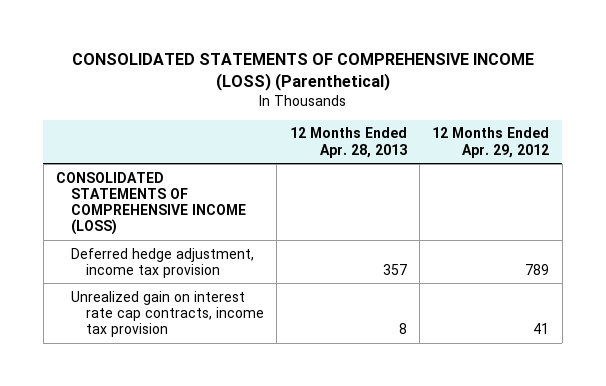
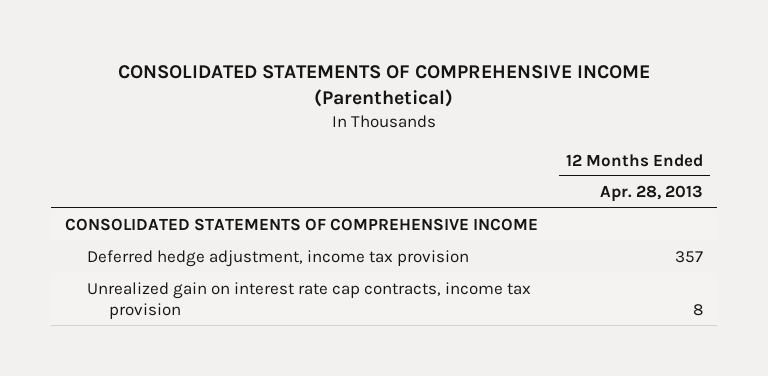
[71,53,534,91] CONSOLIDATED STATEMENTS OF COMPREHENSIVE INCOME (LOSS) (Parenthetical) -> [118,64,651,108] CONSOLIDATED STATEMENTS OF COMPREHENSIVE INCOME (Parenthetical)
[432,127,550,158] 12 Months Ended Apr. 29, 2012 -> none
[56,171,247,236] CONSOLIDATED STATEMENTS OF COMPREHENSIVE INCOME (LOSS) -> [65,218,539,232] CONSOLIDATED STATEMENTS OF COMPREHENSIVE INCOME

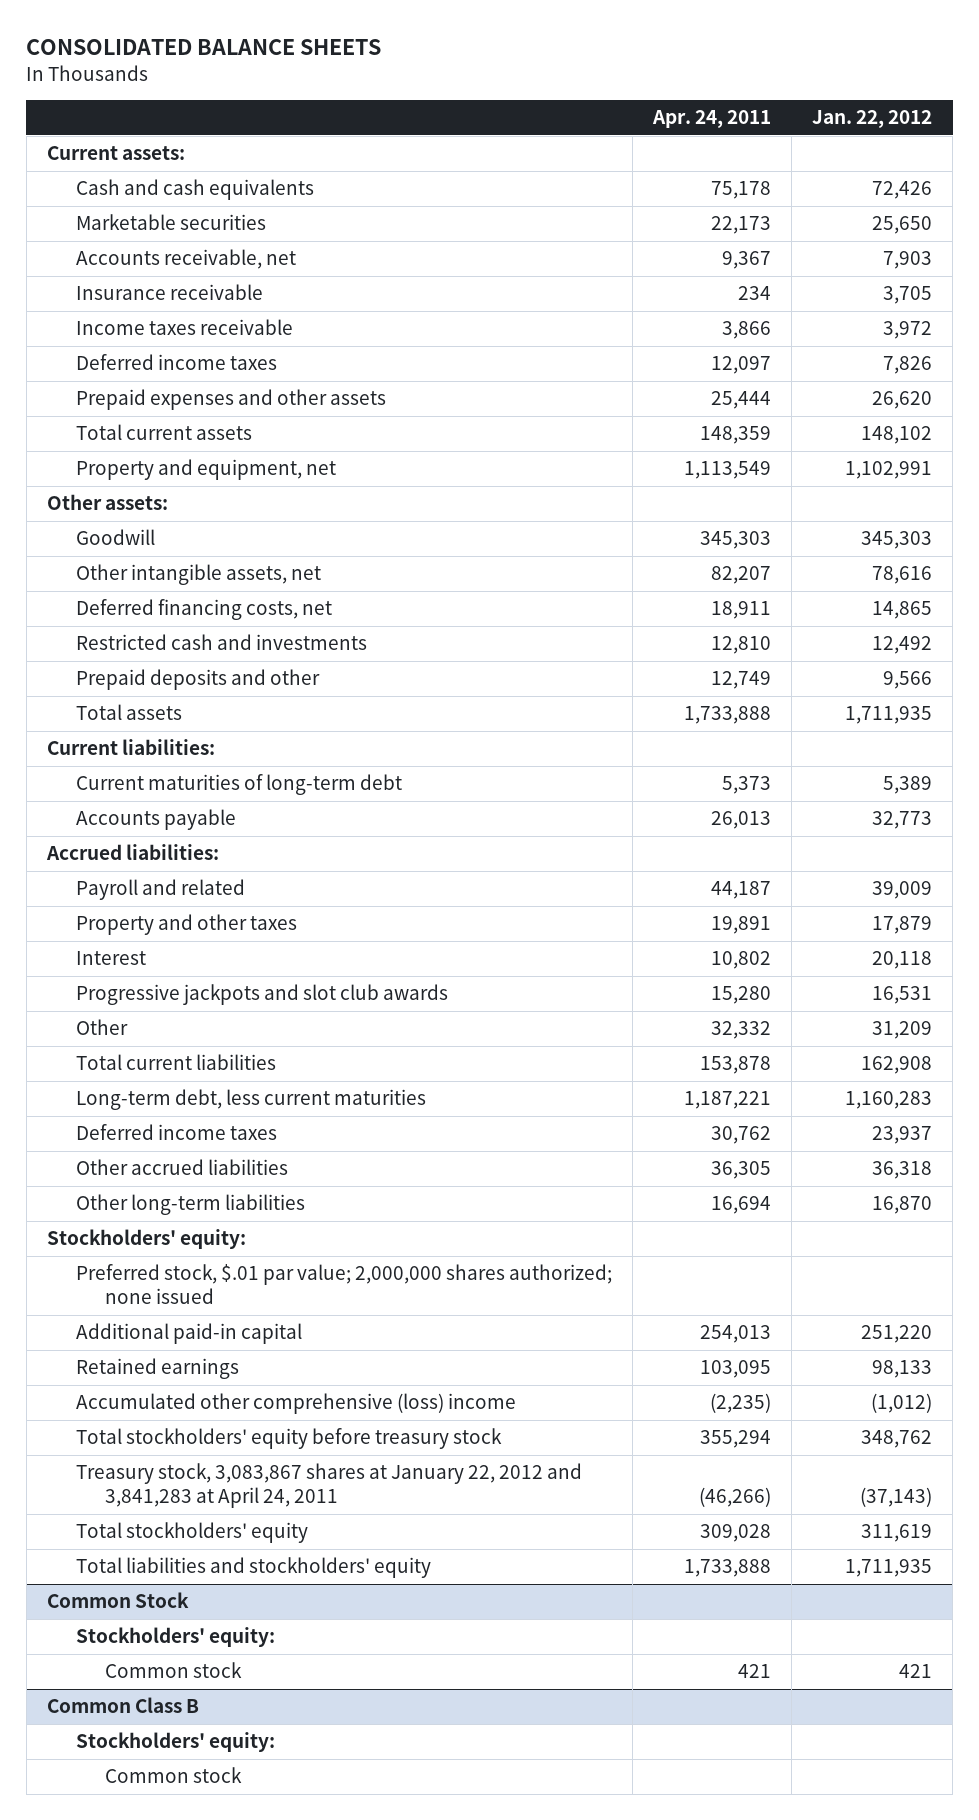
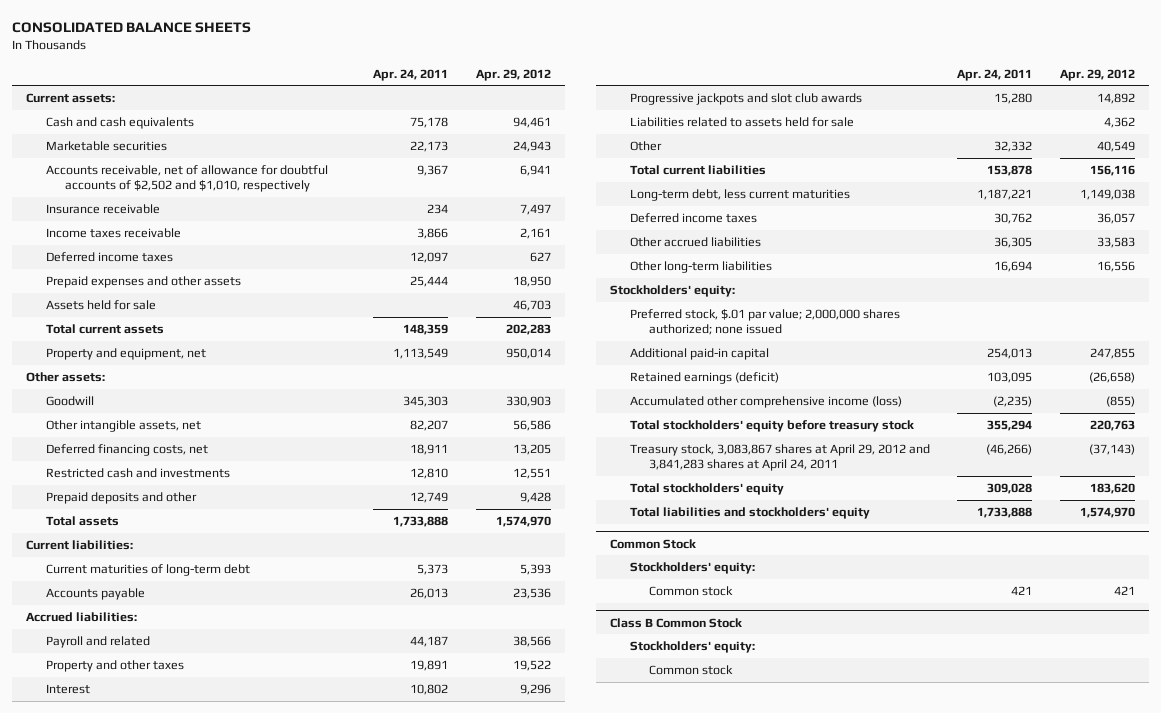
[812,110,933,129] Jan. 22, 2012 -> none
none -> [476,68,552,81] Apr. 29, 2012
[76,249,297,270] Accounts receivable, net -> [45,165,328,193] Accounts receivable, net of allowance for doubtful accounts of $2,502 and $1,010, respectively
none -> [45,300,156,311] Assets held for sale
none -> [629,117,854,128] Liabilities related to assets held for sale
[76,1358,240,1380] Retained earnings -> [629,372,779,385] Retained earnings (deficit)
[76,1393,517,1415] Accumulated other comprehensive (loss) income -> [629,396,902,409] Accumulated other comprehensive income (loss)
[76,1463,583,1508] Treasury stock, 3,083,867 shares at January 22, 2012 and 3,841,283 at April 24, 2011 -> [629,444,930,472] Treasury stock, 3,083,867 shares at April 29, 2012 and 3,841,283 shares at April 24, 2011
[46,1697,199,1714] Common Class B -> [610,617,743,628] Class B Common Stock

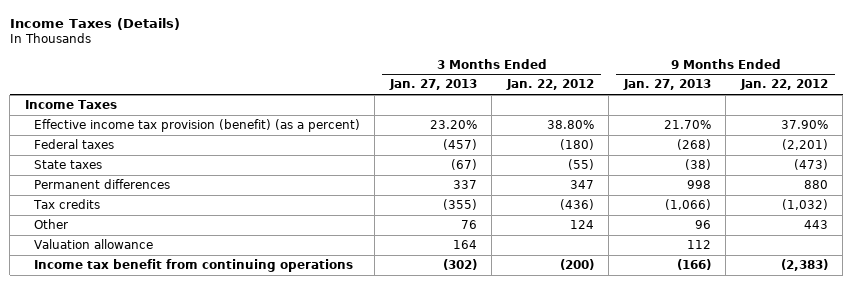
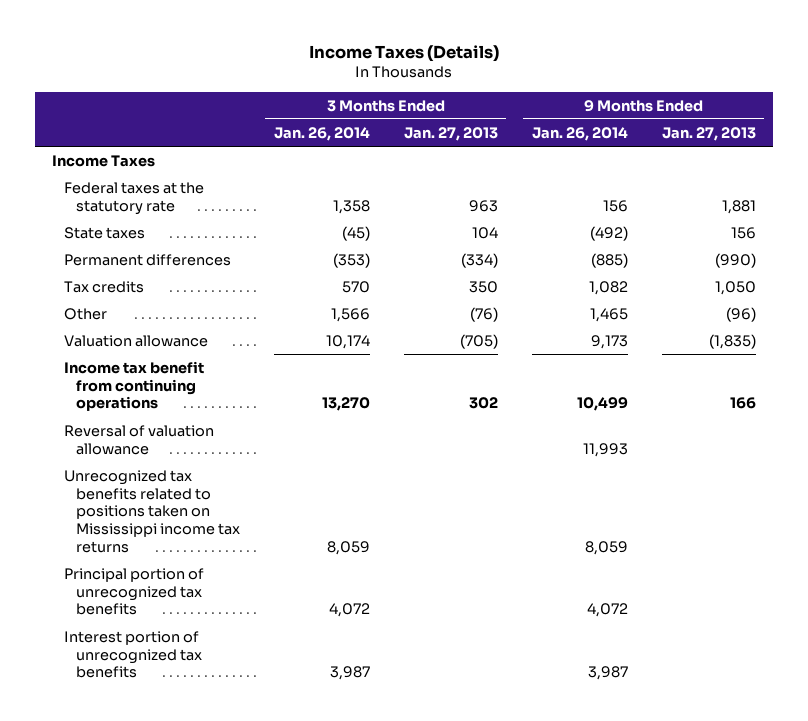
[505,79,594,91] Jan. 22, 2012 -> none
[739,79,828,91] Jan. 22, 2012 -> none
none -> [273,126,370,141] Jan. 26, 2014
none -> [531,126,628,141] Jan. 26, 2014
[33,119,360,133] Effective income tax provision (benefit) (as a percent) -> none
[33,139,114,150] Federal taxes -> [64,181,205,215] Federal taxes at the statutory rate
[442,139,477,151] (457) -> [468,199,498,212] 963
[676,139,711,151] (268) -> [721,199,756,214] 1,881
[450,159,477,171] (67) -> [471,226,498,239] 104
[684,159,711,171] (38) -> [730,226,756,239] 156
[452,180,477,190] 337 -> [460,252,498,268] (334)
[686,180,711,190] 998 -> [714,252,756,268] (990)
[442,199,477,211] (355) -> [468,280,498,293] 350
[664,199,711,211] (1,066) -> [714,280,756,295] 1,050
[460,220,477,230] 76 -> [469,306,498,322] (76)
[694,220,711,230] 96 -> [725,306,756,322] (96)
[452,240,477,250] 164 -> [459,333,498,349] (705)
[686,240,711,250] 112 -> [708,333,756,349] (1,835)
[442,259,477,271] (302) -> [468,397,498,410] 302
[676,259,711,271] (166) -> [729,397,756,410] 166
none -> [64,424,215,455] Reversal of valuation allowance
none -> [64,469,240,553] Unrecognized tax benefits related to positions taken on Mississippi income tax returns
none -> [64,567,205,616] Principal portion of unrecognized tax benefits
none -> [64,630,202,679] Interest portion of unrecognized tax benefits

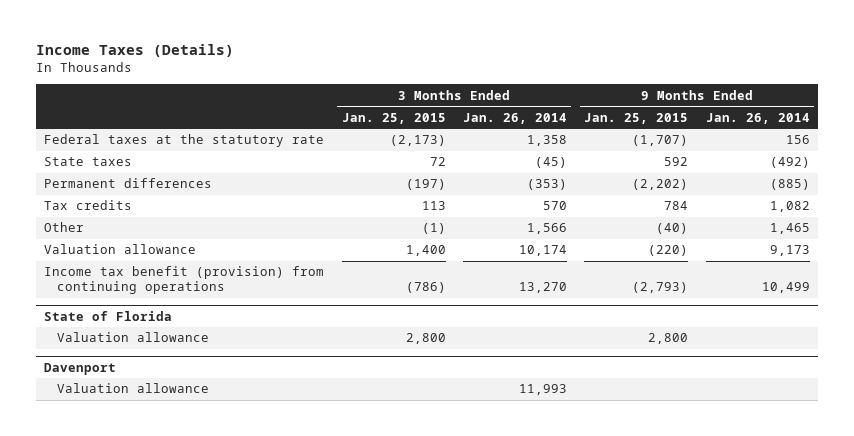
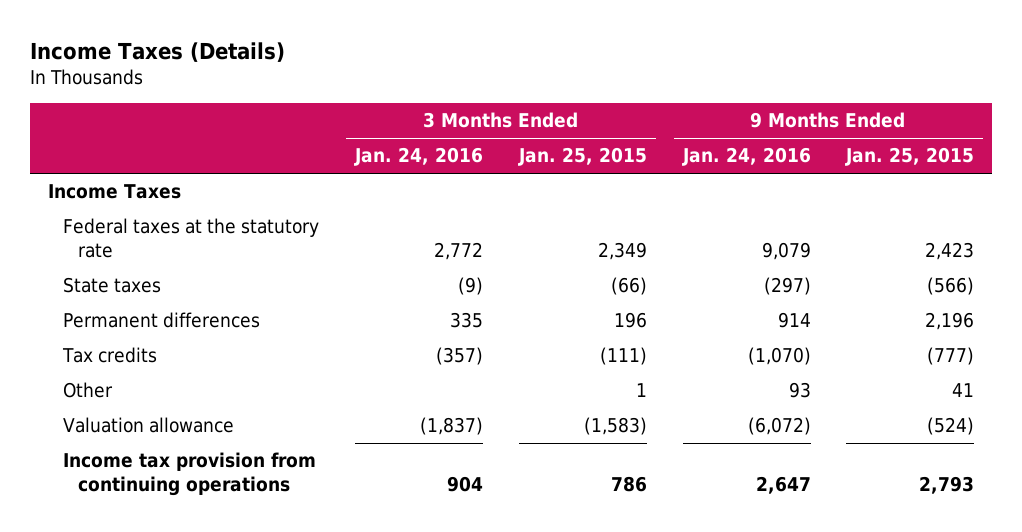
[462,112,567,124] Jan. 26, 2014 -> none
[705,112,810,124] Jan. 26, 2014 -> none
none -> [353,147,483,167] Jan. 24, 2016
none -> [681,147,811,167] Jan. 24, 2016
[44,310,173,321] State of Florida -> none
[57,332,210,343] Valuation allowance -> none
[44,362,117,375] Davenport -> none
[57,383,210,394] Valuation allowance -> none
none -> [48,184,182,200] Income Taxes
[389,135,446,147] (2,173) -> [597,241,647,260] 2,349
[632,135,689,147] (1,707) -> [925,241,975,260] 2,423
[429,157,446,167] 72 -> [610,277,647,296] (66)
[664,157,689,167] 592 -> [927,277,975,296] (566)
[405,179,446,191] (197) -> [613,312,647,329] 196
[632,179,689,191] (2,202) -> [925,312,975,331] 2,196
[421,201,446,211] 113 -> [599,347,647,366] (111)
[664,201,689,211] 784 -> [927,347,975,366] (777)
[421,223,446,235] (1) -> [635,383,647,398] 1
[656,223,689,235] (40) -> [952,383,975,398] 41
[405,245,446,257] 1,400 -> [583,417,647,436] (1,583)
[648,245,689,257] (220) -> [927,417,975,436] (524)
[44,266,325,295] Income tax benefit (provision) from continuing operations -> [63,452,317,496] Income tax provision from continuing operations
[405,282,446,294] (786) -> [610,475,647,492] 786
[632,282,689,294] (2,793) -> [919,475,975,494] 2,793

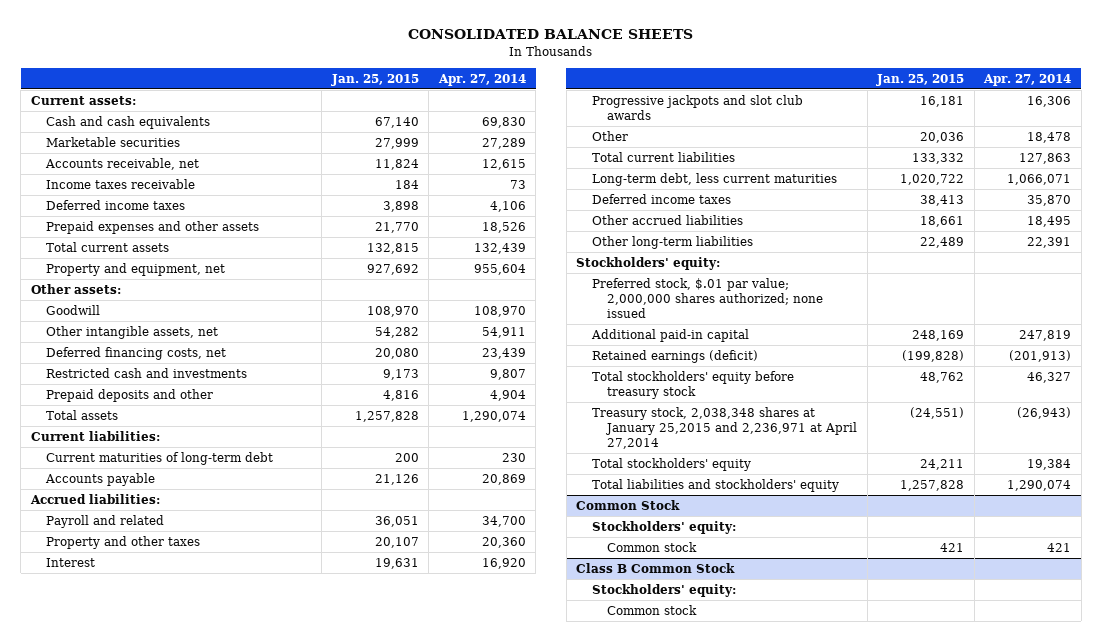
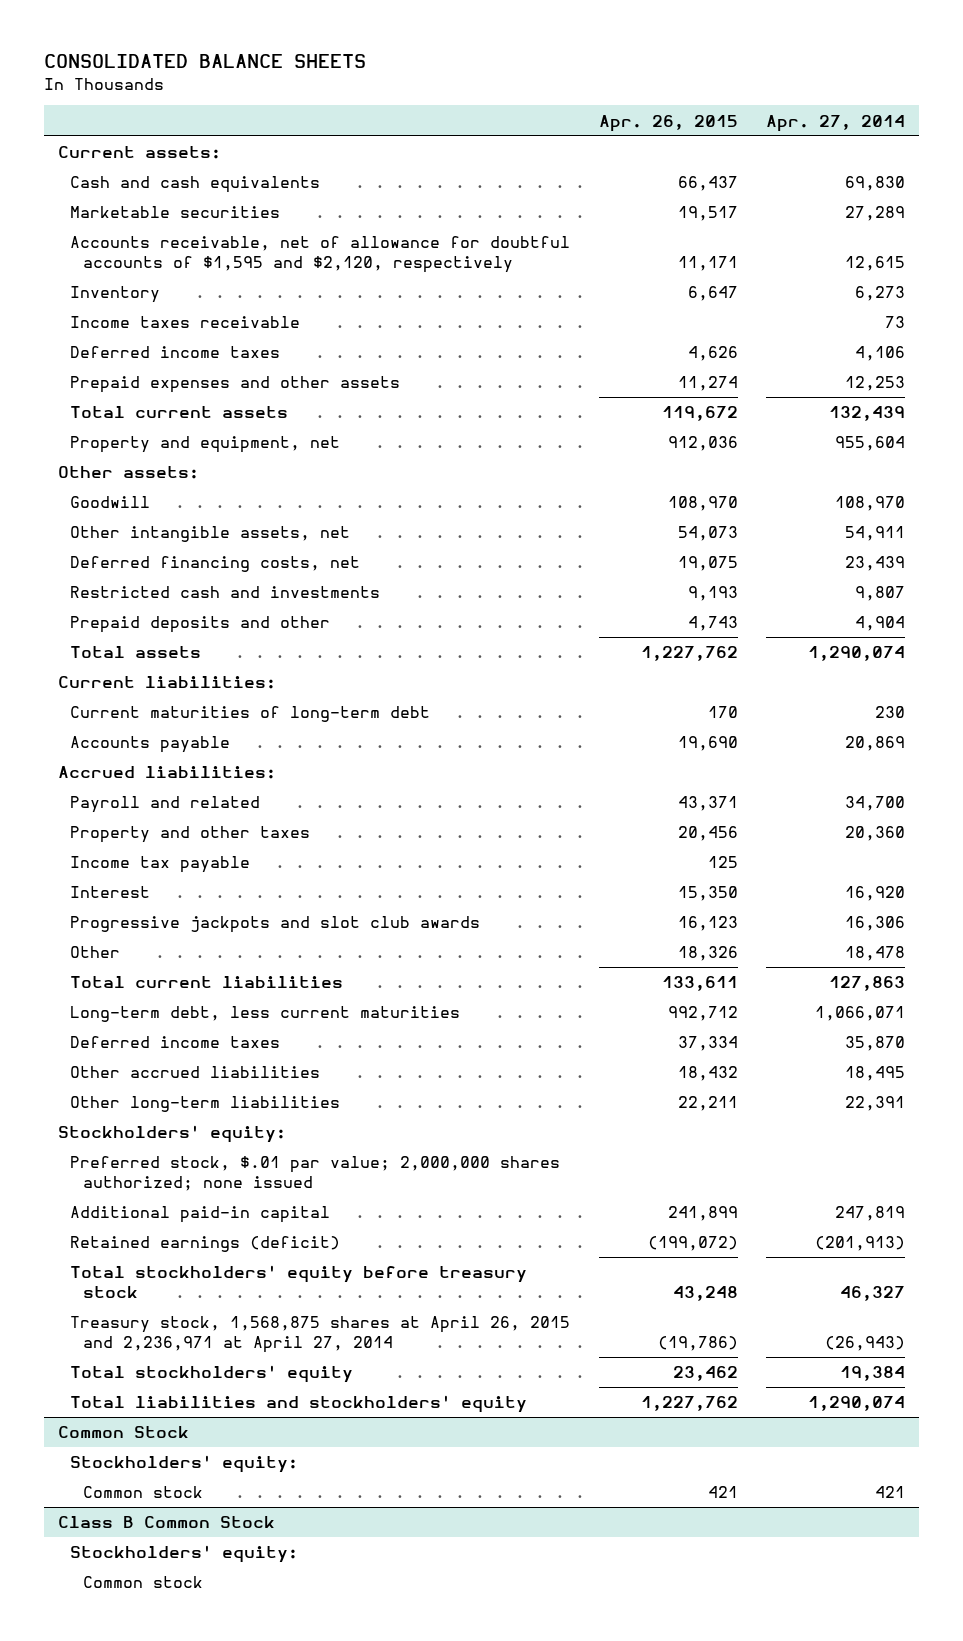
[330,73,419,86] Jan. 25, 2015 -> none
none -> [598,114,738,132] Apr. 26, 2015
[45,157,200,170] Accounts receivable, net -> [70,236,571,273] Accounts receivable, net of allowance for doubtful accounts of $1,595 and $2,120, respectively
none -> [70,286,161,304] Inventory
[481,221,526,233] 18,526 -> [845,376,906,392] 12,253
none -> [70,856,251,874] Income tax payable
[591,406,858,449] Treasury stock, 2,038,348 shares at January 25,2015 and 2,236,971 at April 27,2014 -> [70,1316,571,1353] Treasury stock, 1,568,875 shares at April 26, 2015 and 2,236,971 at April 27, 2014

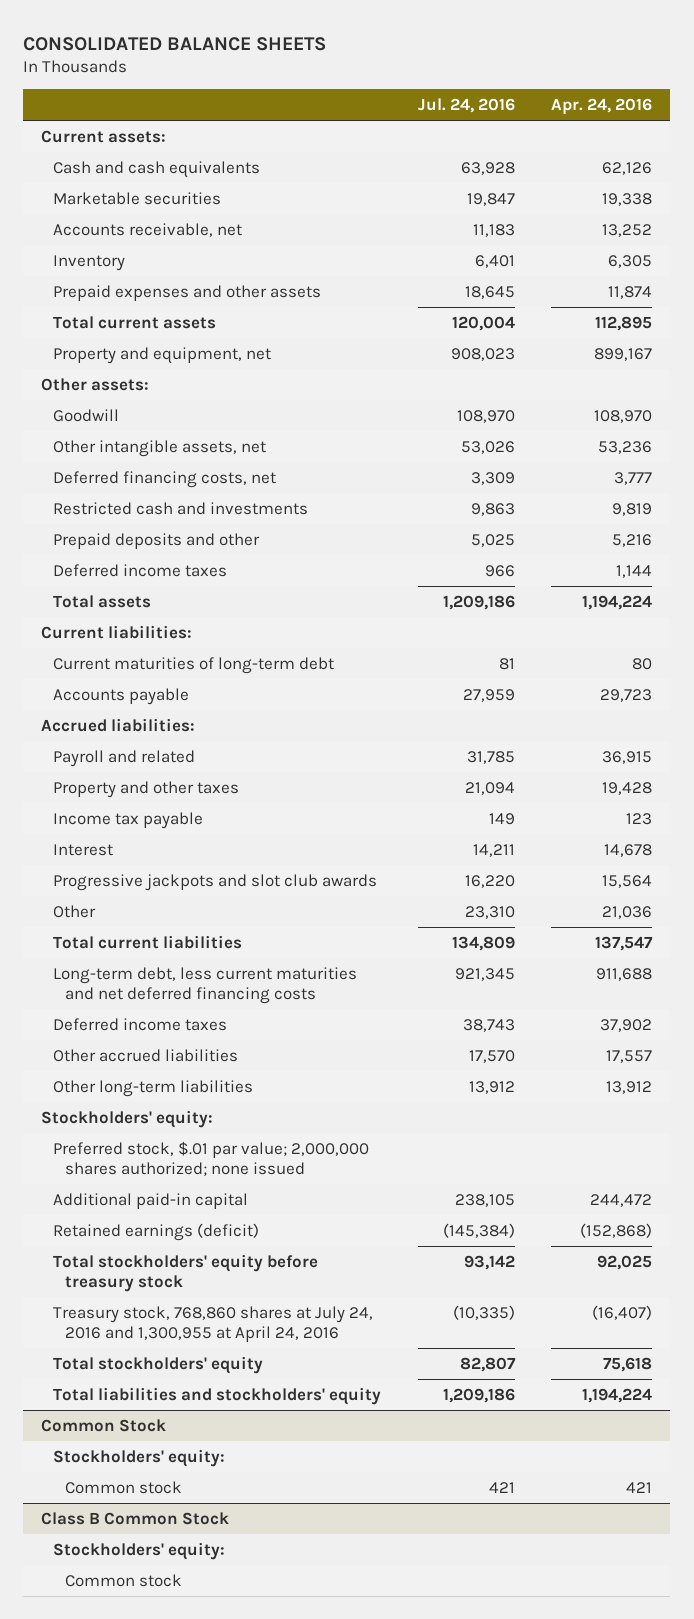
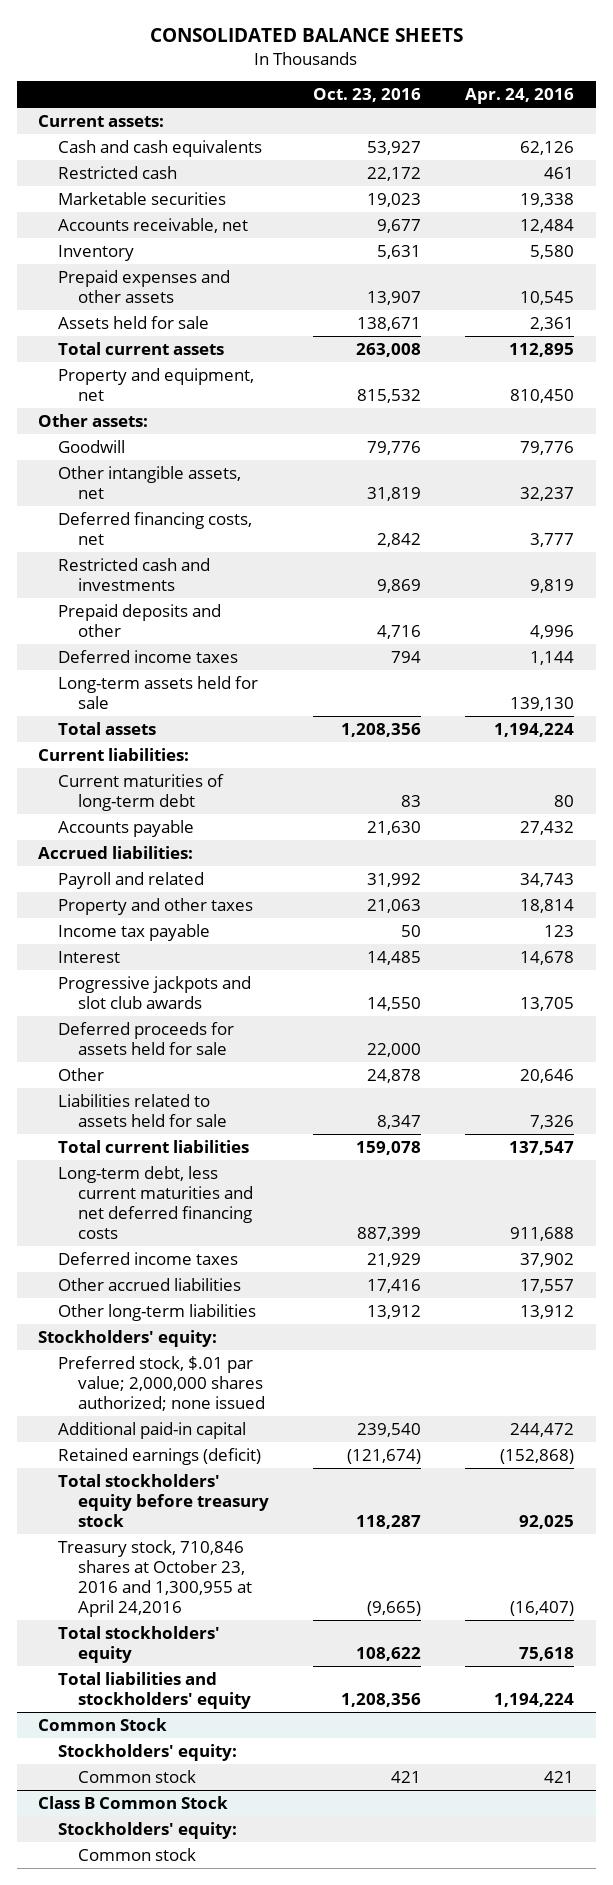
[417,98,515,114] Jul. 24, 2016 -> none
none -> [313,88,422,103] Oct. 23, 2016
none -> [58,165,178,179] Restricted cash
[602,223,653,237] 13,252 -> [520,218,575,233] 12,484
[608,254,653,268] 6,305 -> [530,244,575,259] 5,580
[608,285,653,299] 11,874 -> [520,290,575,305] 10,545
none -> [58,315,210,329] Assets held for sale
[594,347,653,361] 899,167 -> [510,388,575,403] 810,450
[594,409,653,423] 108,970 -> [520,440,575,455] 79,776
[598,440,653,454] 53,236 -> [520,486,575,501] 32,237
[612,533,653,547] 5,216 -> [530,624,575,639] 4,996
none -> [58,675,259,709] Long-term assets held for sale
[600,688,653,702] 29,723 -> [520,820,575,835] 27,432
[602,750,653,764] 36,915 -> [520,872,575,887] 34,743
[602,781,653,795] 19,428 -> [520,898,575,913] 18,814
[602,874,653,888] 15,564 -> [520,996,575,1011] 13,705
none -> [58,1021,235,1055] Deferred proceeds for assets held for sale
[602,905,653,919] 21,036 -> [520,1068,575,1083] 20,646
none -> [58,1093,228,1127] Liabilities related to assets held for sale
[53,1305,374,1342] Treasury stock, 768,860 shares at July 24, 2016 and 1,300,955 at April 24, 2016 -> [58,1539,253,1618] Treasury stock, 710,846 shares at October 23, 2016 and 1,300,955 at April 24,2016

